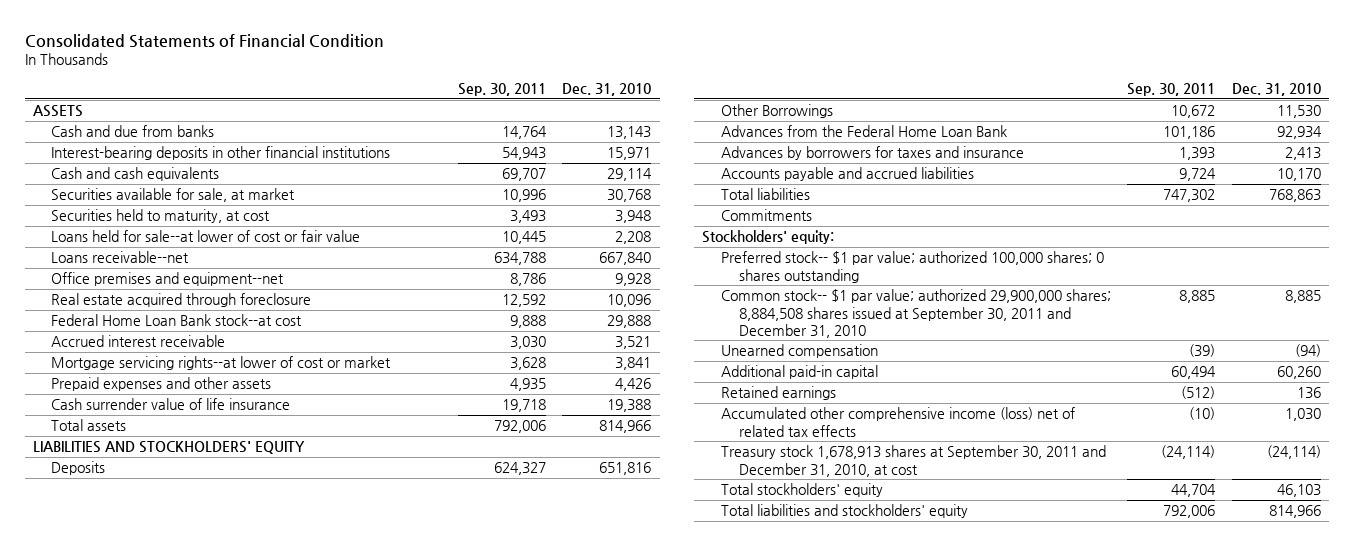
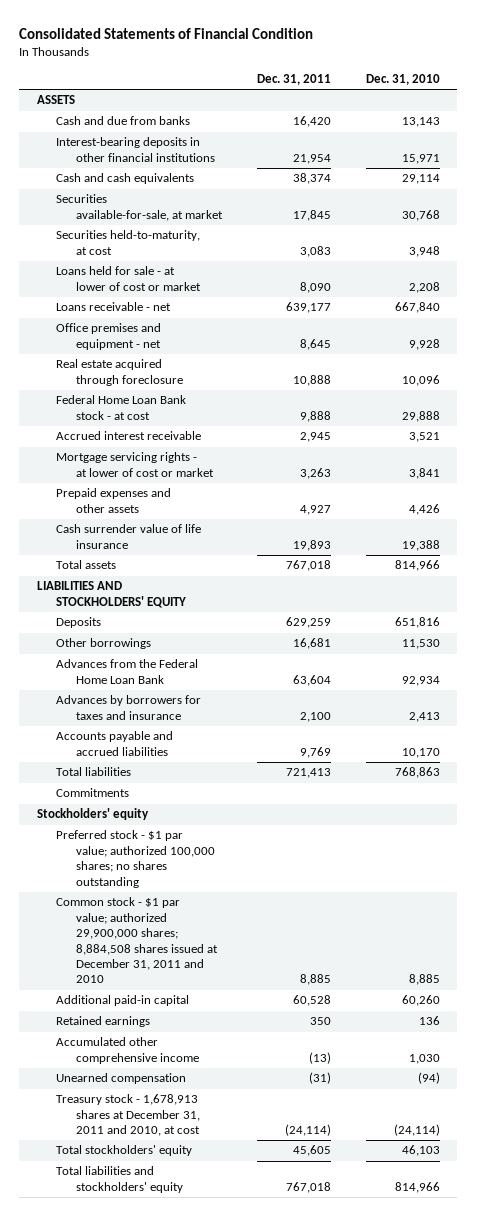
[457,83,546,97] Sep. 30, 2011 -> none
none -> [257,74,332,86] Dec. 31, 2011
[51,188,296,203] Securities available for sale, at market -> [56,194,224,221] Securities available-for-sale, at market
[51,209,271,224] Securities held to maturity, at cost -> [56,230,201,255] Securities held-to-maturity, at cost
[51,230,361,243] Loans held for sale--at lower of cost or fair value -> [56,266,202,291] Loans held for sale - at lower of cost or market
[51,251,190,264] Loans receivable--net -> [56,302,172,312] Loans receivable - net
[51,272,285,287] Office premises and equipment--net -> [56,323,162,350] Office premises and equipment - net
[51,314,303,327] Federal Home Loan Bank stock--at cost -> [56,395,187,420] Federal Home Loan Bank stock - at cost
[51,356,392,371] Mortgage servicing rights--at lower of cost or market -> [56,452,215,477] Mortgage servicing rights - at lower of cost or market
[720,104,833,119] Other Borrowings -> [56,638,152,650] Other borrowings
[702,230,835,245] Stockholders' equity: -> [36,808,149,821] Stockholders' equity
[720,251,1104,283] Preferred stock-- $1 par value; authorized 100,000 shares; 0 shares outstanding -> [56,830,216,888] Preferred stock - $1 par value; authorized 100,000 shares; no shares outstanding
[720,289,1111,338] Common stock-- $1 par value; authorized 29,900,000 shares; 8,884,508 shares issued at September 30, 2011 and December 31, 2010 -> [56,897,219,984] Common stock - $1 par value; authorized 29,900,000 shares; 8,884,508 shares issued at December 31, 2011 and 2010
[720,407,1075,437] Accumulated other comprehensive income (loss) net of related tax effects -> [56,1037,200,1064] Accumulated other comprehensive income
[720,344,878,359] Unearned compensation -> [56,1073,187,1085] Unearned compensation
[720,445,1106,477] Treasury stock 1,678,913 shares at September 30, 2011 and December 31, 2010, at cost -> [56,1094,201,1137] Treasury stock - 1,678,913 shares at December 31, 2011 and 2010, at cost

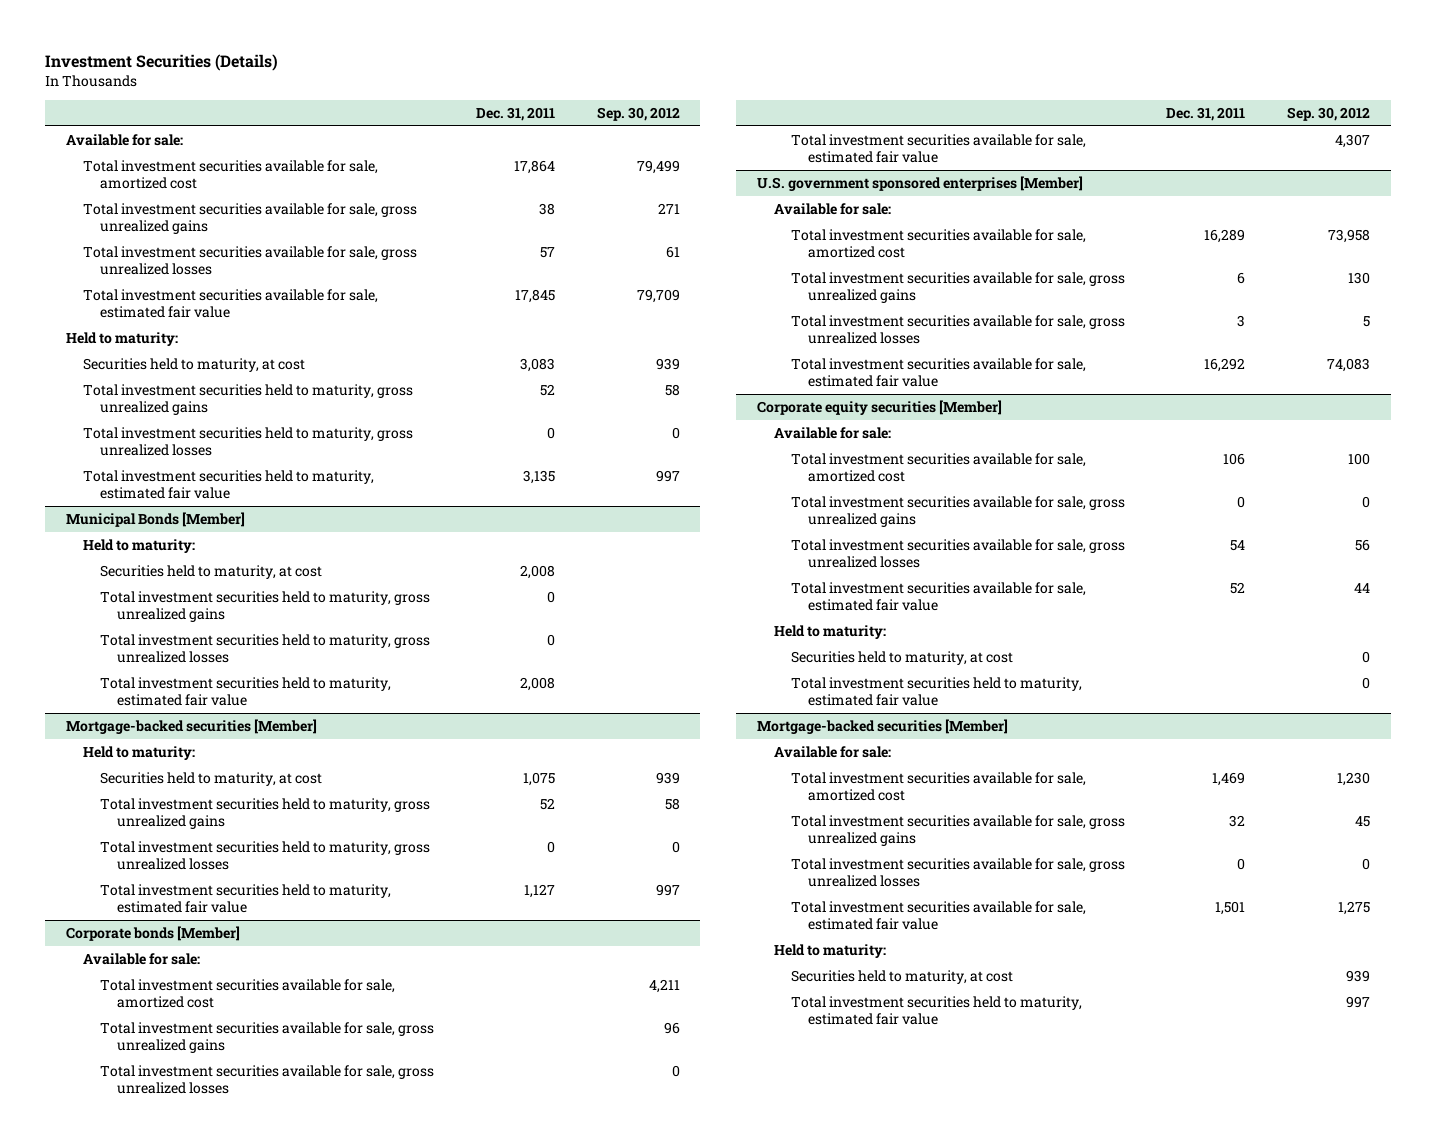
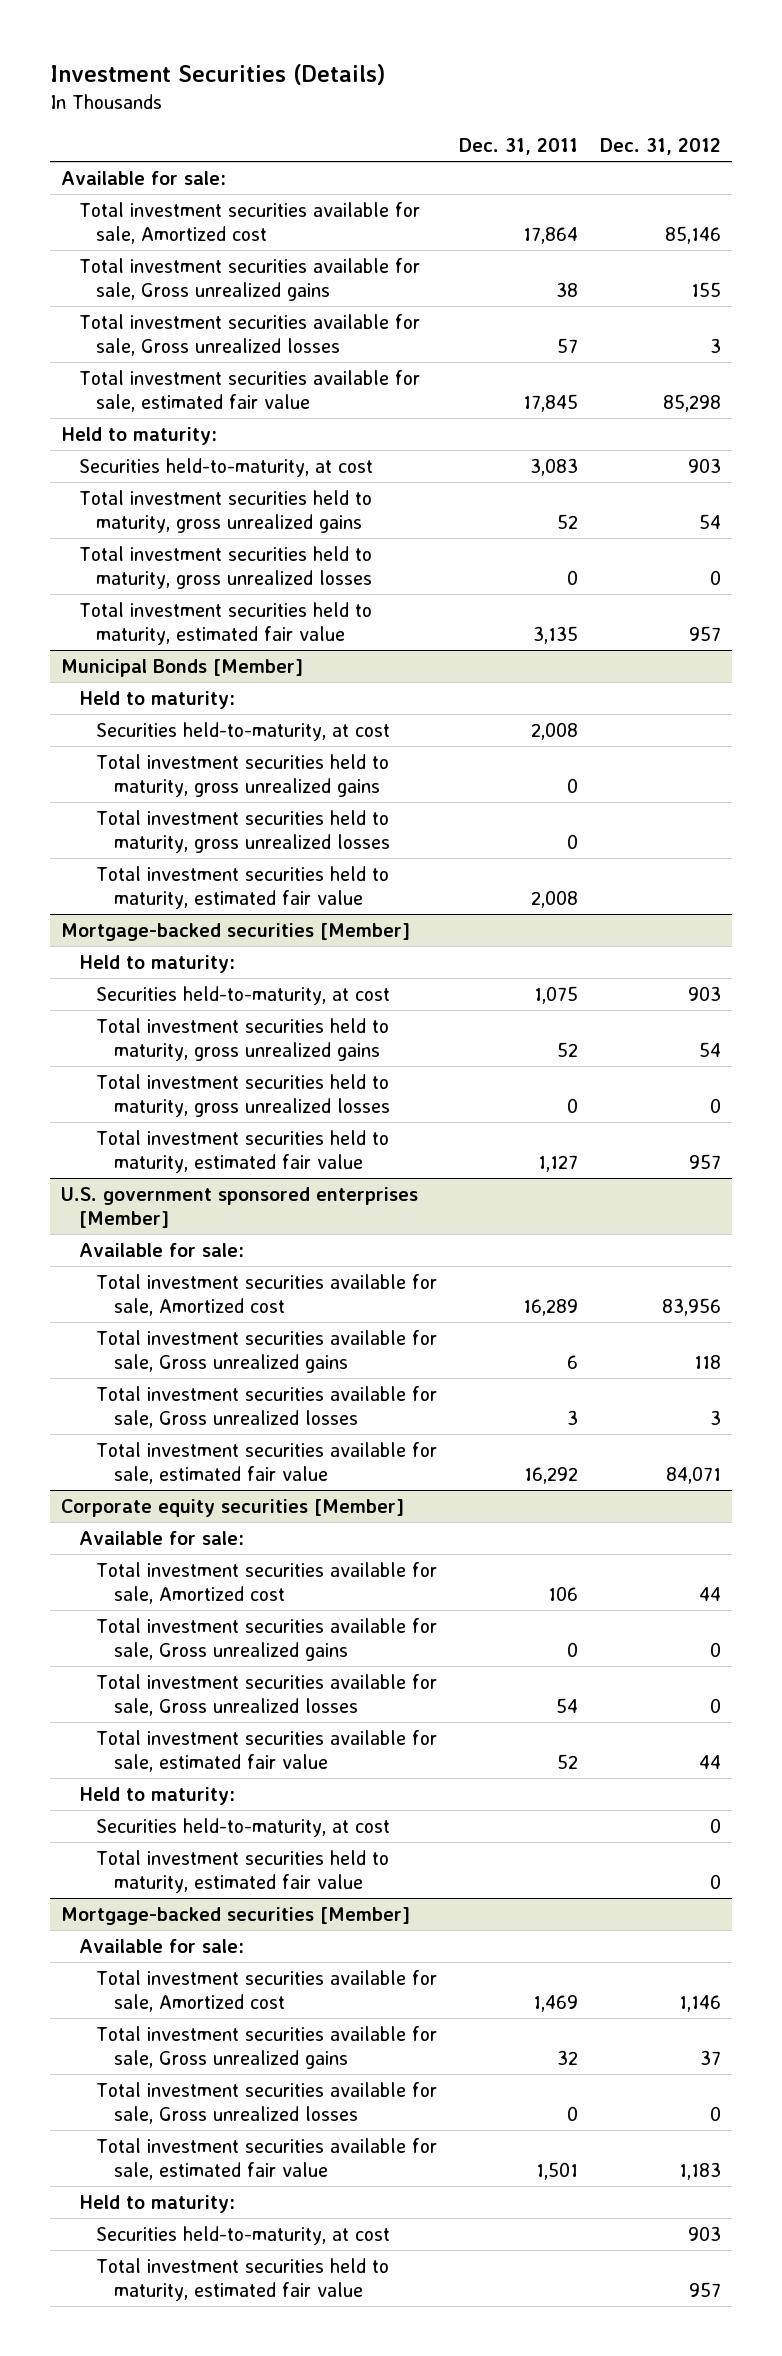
[596,107,680,122] Sep. 30, 2012 -> none
none -> [600,138,722,156] Dec. 31, 2012
[83,159,379,189] Total investment securities available for sale, amortized cost -> [78,201,420,245] Total investment securities available for sale, Amortized cost
[83,202,418,234] Total investment securities available for sale, gross unrealized gains -> [78,257,420,302] Total investment securities available for sale, Gross unrealized gains
[83,245,418,275] Total investment securities available for sale, gross unrealized losses -> [78,313,420,357] Total investment securities available for sale, Gross unrealized losses
[83,357,306,372] Securities held to maturity, at cost -> [78,457,373,477] Securities held-to-maturity, at cost
[100,564,323,579] Securities held to maturity, at cost -> [96,721,391,741] Securities held-to-maturity, at cost
[100,771,323,786] Securities held to maturity, at cost -> [96,985,391,1005] Securities held-to-maturity, at cost
[65,925,240,941] Corporate bonds [Member] -> none
[83,952,201,965] Available for sale: -> none
[100,978,396,1008] Total investment securities available for sale, amortized cost -> none
[100,1021,435,1053] Total investment securities available for sale, gross unrealized gains -> none
[100,1064,435,1094] Total investment securities available for sale, gross unrealized losses -> none
[790,133,1086,163] Total investment securities available for sale, estimated fair value -> none
[790,228,1086,258] Total investment securities available for sale, amortized cost -> [96,1273,438,1317] Total investment securities available for sale, Amortized cost
[790,271,1125,303] Total investment securities available for sale, gross unrealized gains -> [96,1329,438,1374] Total investment securities available for sale, Gross unrealized gains
[790,314,1125,344] Total investment securities available for sale, gross unrealized losses -> [96,1385,438,1429] Total investment securities available for sale, Gross unrealized losses
[790,452,1086,482] Total investment securities available for sale, amortized cost -> [96,1561,438,1605] Total investment securities available for sale, Amortized cost
[790,495,1125,527] Total investment securities available for sale, gross unrealized gains -> [96,1617,438,1662] Total investment securities available for sale, Gross unrealized gains
[790,538,1125,568] Total investment securities available for sale, gross unrealized losses -> [96,1673,438,1717] Total investment securities available for sale, Gross unrealized losses
[790,650,1013,665] Securities held to maturity, at cost -> [96,1817,391,1837] Securities held-to-maturity, at cost
[790,771,1086,801] Total investment securities available for sale, amortized cost -> [96,1969,438,2013] Total investment securities available for sale, Amortized cost
[790,814,1125,846] Total investment securities available for sale, gross unrealized gains -> [96,2025,438,2070] Total investment securities available for sale, Gross unrealized gains
[790,857,1125,887] Total investment securities available for sale, gross unrealized losses -> [96,2081,438,2125] Total investment securities available for sale, Gross unrealized losses
[790,969,1013,984] Securities held to maturity, at cost -> [96,2225,391,2245] Securities held-to-maturity, at cost

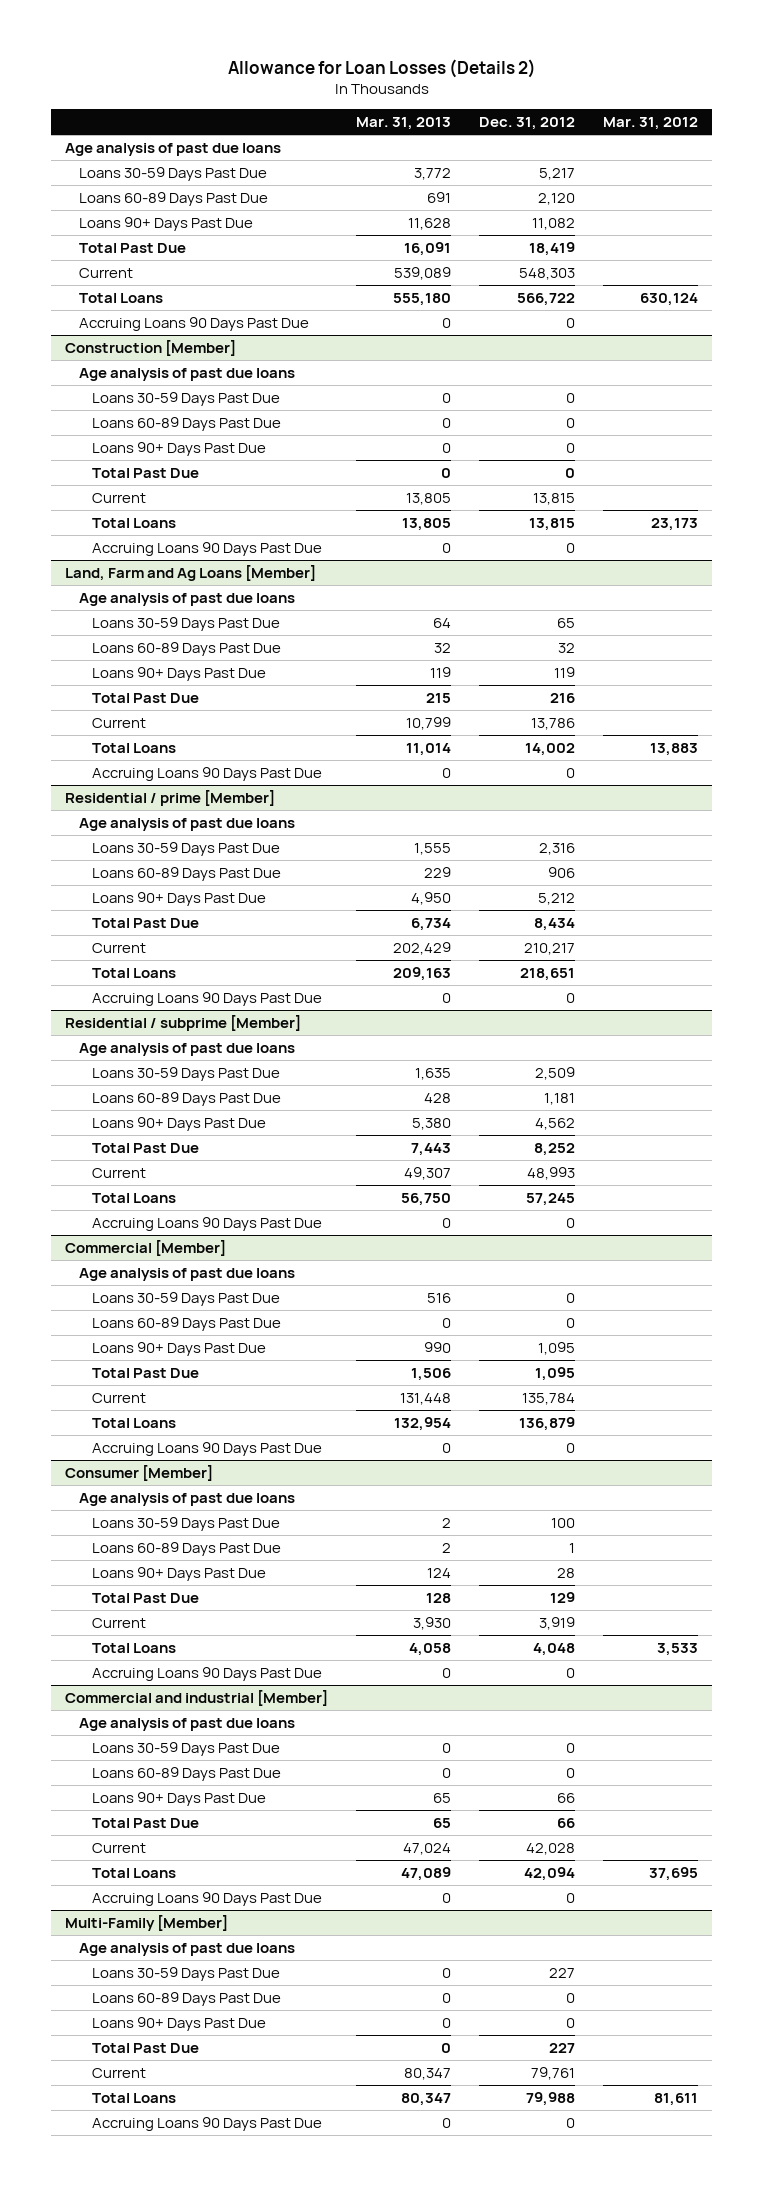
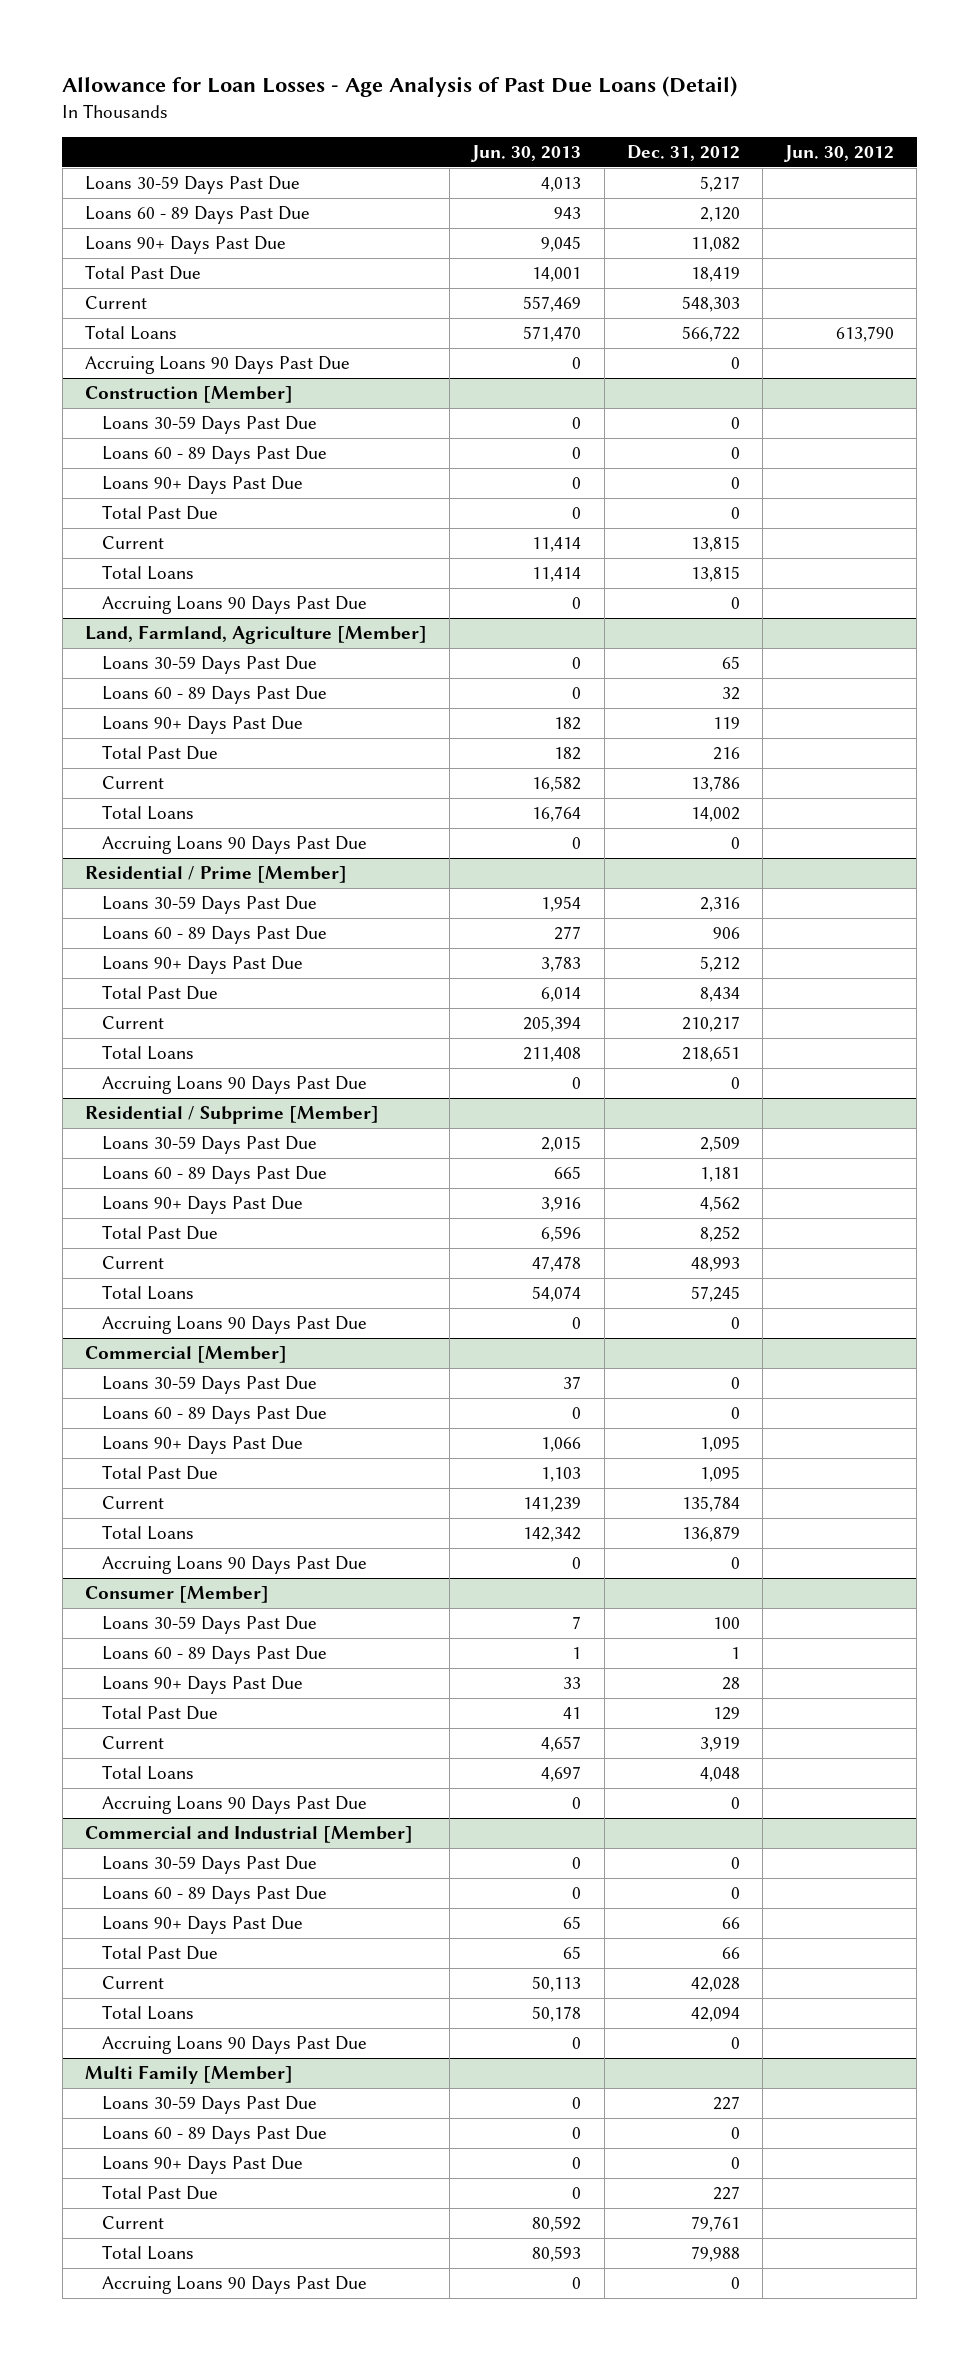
[227,59,536,79] Allowance for Loan Losses (Details 2) -> [62,75,738,97] Allowance for Loan Losses - Age Analysis of Past Due Loans (Detail)
[356,117,452,131] Mar. 31, 2013 -> none
[603,117,699,131] Mar. 31, 2012 -> none
none -> [471,144,582,162] Jun. 30, 2013
none -> [784,144,895,162] Jun. 30, 2012
[65,143,282,157] Age analysis of past due loans -> none
[78,192,268,207] Loans 60-89 Days Past Due -> [84,206,310,225] Loans 60 - 89 Days Past Due
[78,368,295,382] Age analysis of past due loans -> none
[92,417,282,432] Loans 60-89 Days Past Due -> [101,446,327,465] Loans 60 - 89 Days Past Due
[65,565,317,582] Land, Farm and Ag Loans [Member] -> none
[78,593,295,607] Age analysis of past due loans -> none
none -> [84,625,427,645] Land, Farmland, Agriculture [Member]
[92,642,282,657] Loans 60-89 Days Past Due -> [101,686,327,705] Loans 60 - 89 Days Past Due
[78,818,295,832] Age analysis of past due loans -> none
[65,790,276,807] Residential / prime [Member] -> [84,866,347,884] Residential / Prime [Member]
[92,867,282,882] Loans 60-89 Days Past Due -> [101,926,327,945] Loans 60 - 89 Days Past Due
[78,1043,295,1057] Age analysis of past due loans -> none
[65,1015,302,1032] Residential / subprime [Member] -> [84,1106,379,1125] Residential / Subprime [Member]
[92,1092,282,1107] Loans 60-89 Days Past Due -> [101,1166,327,1185] Loans 60 - 89 Days Past Due
[78,1268,295,1282] Age analysis of past due loans -> none
[92,1317,282,1332] Loans 60-89 Days Past Due -> [101,1406,327,1425] Loans 60 - 89 Days Past Due
[78,1493,295,1507] Age analysis of past due loans -> none
[92,1542,282,1557] Loans 60-89 Days Past Due -> [101,1646,327,1665] Loans 60 - 89 Days Past Due
[78,1718,295,1732] Age analysis of past due loans -> none
[65,1690,329,1707] Commercial and industrial [Member] -> [84,1826,413,1844] Commercial and Industrial [Member]
[92,1767,282,1782] Loans 60-89 Days Past Due -> [101,1886,327,1905] Loans 60 - 89 Days Past Due
[78,1943,295,1957] Age analysis of past due loans -> none
[65,1915,229,1932] Multi-Family [Member] -> [84,2065,293,2085] Multi Family [Member]
[92,1992,282,2007] Loans 60-89 Days Past Due -> [101,2126,327,2145] Loans 60 - 89 Days Past Due

